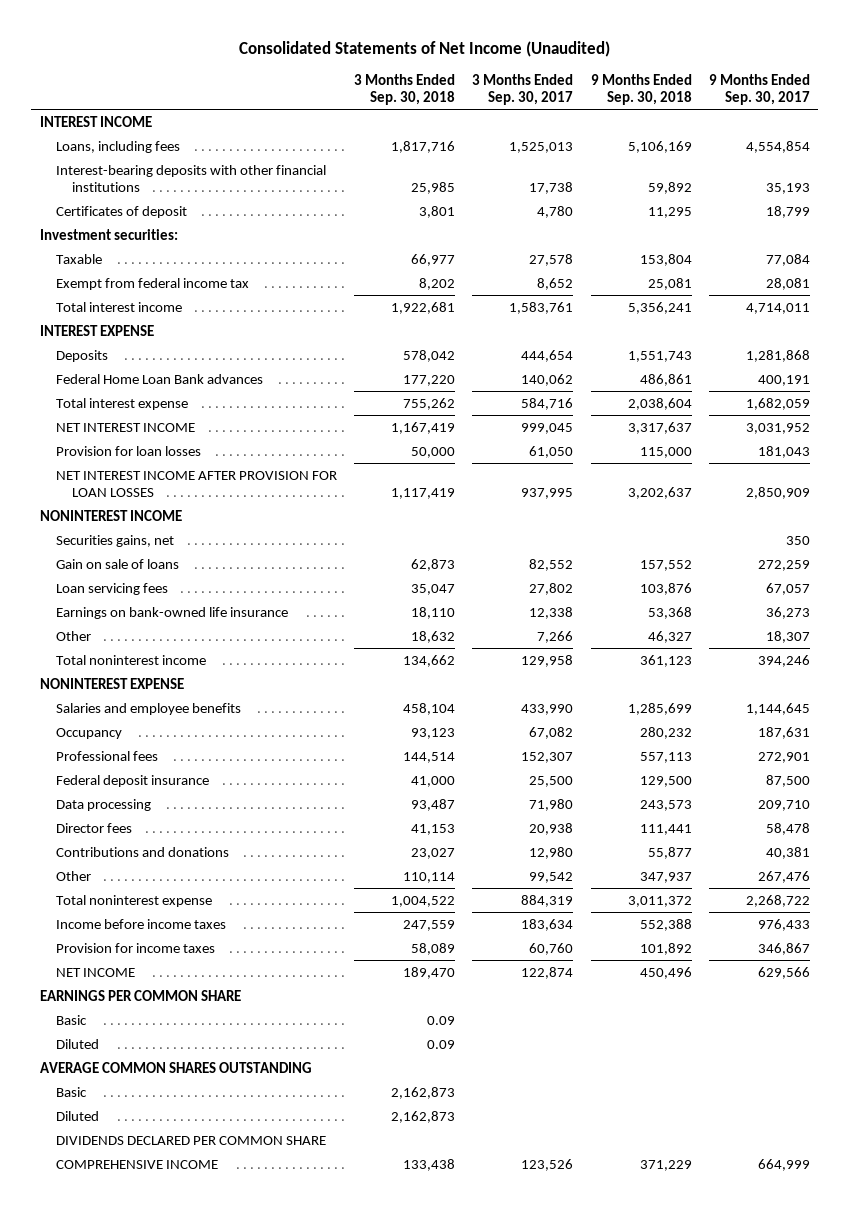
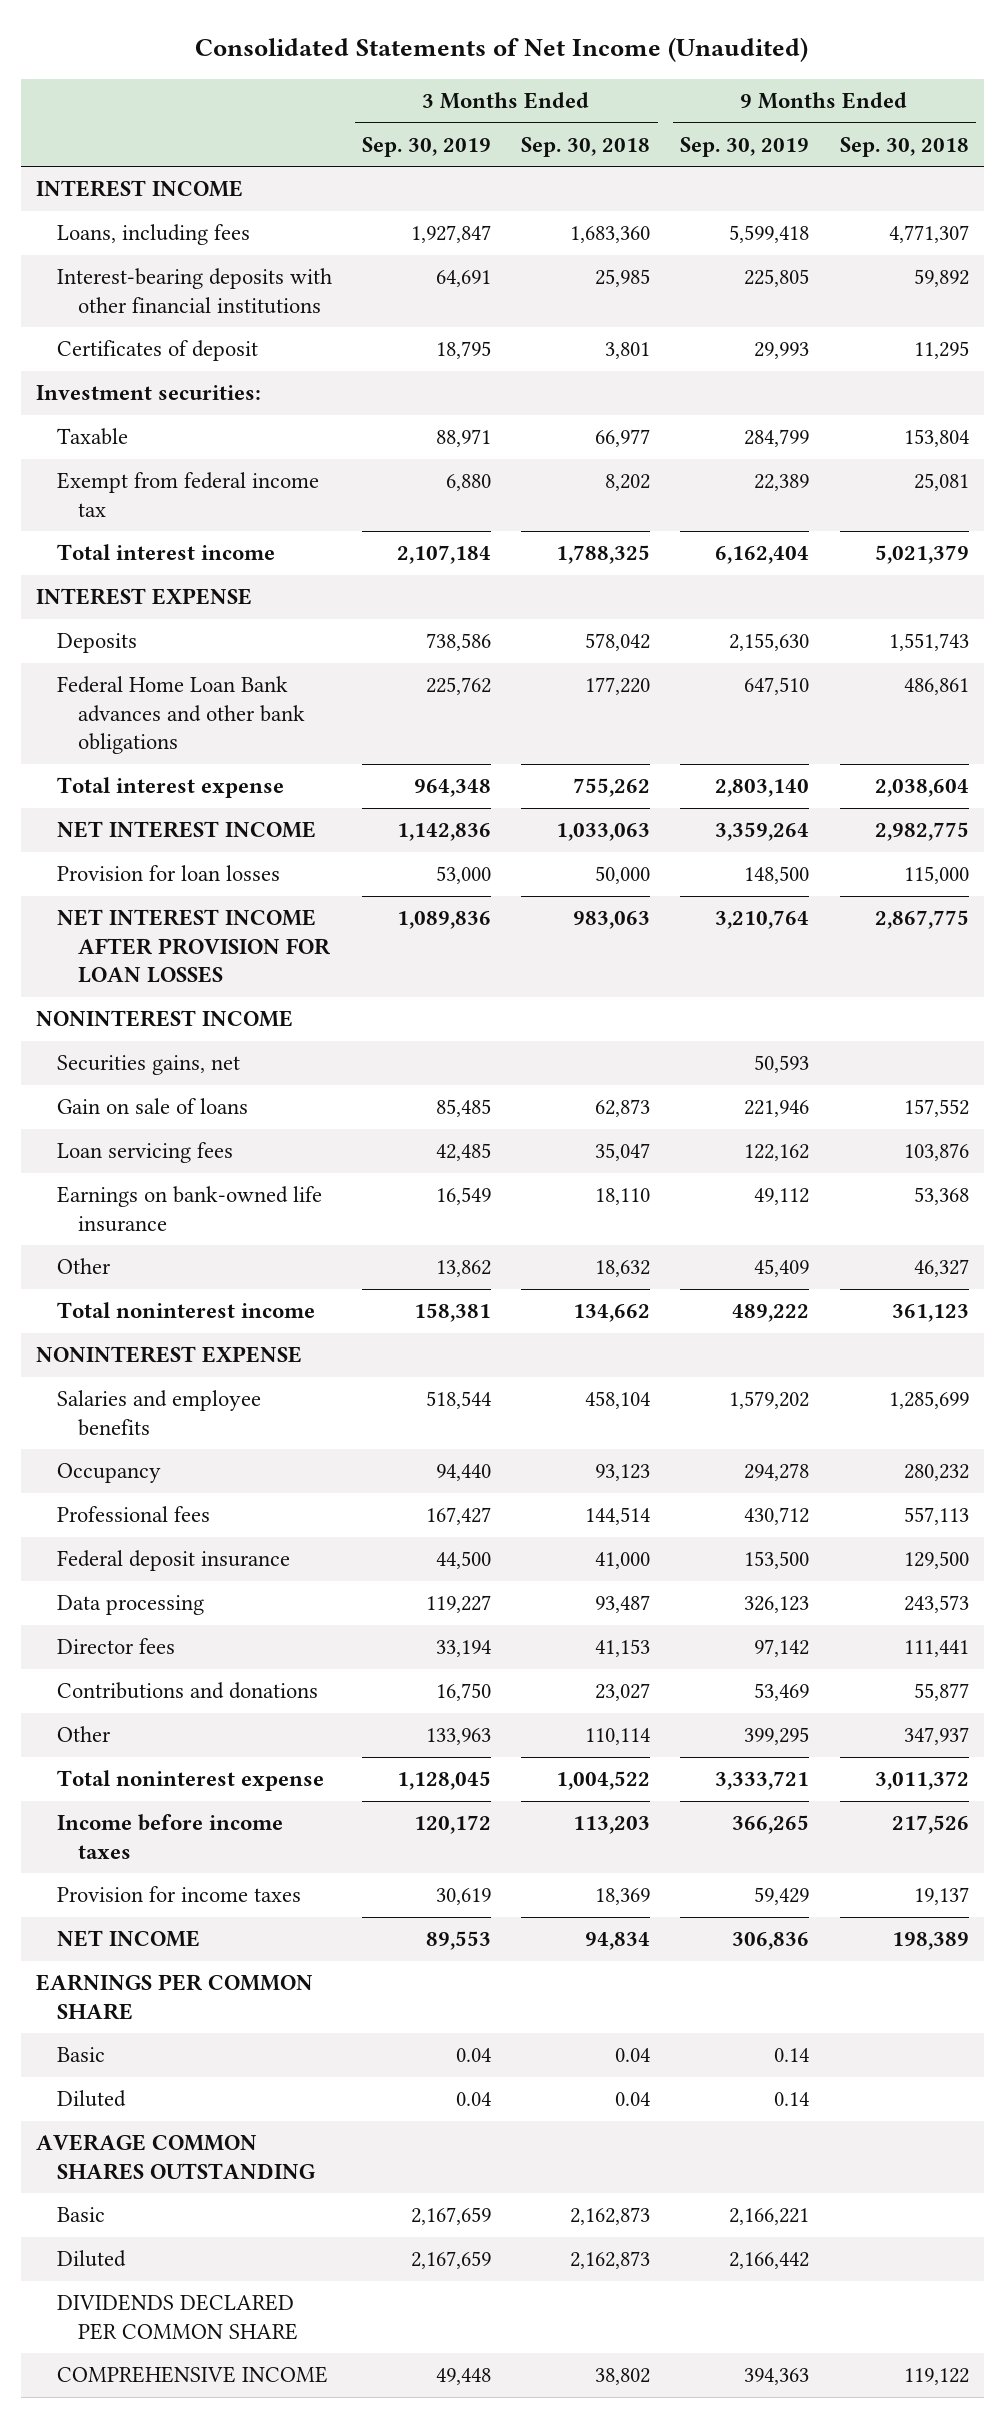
[472,74,574,106] 3 Months Ended Sep. 30, 2017 -> none
[708,74,810,106] 9 Months Ended Sep. 30, 2017 -> none
none -> [362,136,492,157] Sep. 30, 2019
none -> [680,136,810,157] Sep. 30, 2019
[390,140,455,153] 1,817,716 -> [570,226,651,244] 1,683,360
[627,140,692,153] 5,106,169 -> [888,225,969,244] 4,771,307
[390,301,455,314] 1,922,681 -> [556,545,651,565] 1,788,325
[627,301,692,314] 5,356,241 -> [874,545,969,565] 5,021,379
[55,373,263,384] Federal Home Loan Bank advances -> [57,676,305,755] Federal Home Loan Bank advances and other bank obligations
[390,421,455,434] 1,167,419 -> [556,823,651,842] 1,033,063
[627,421,692,434] 3,317,637 -> [874,822,969,842] 2,982,775
[390,487,455,499] 1,117,419 -> [573,911,651,930] 983,063
[627,486,692,499] 3,202,637 -> [874,910,969,930] 2,867,775
[402,919,455,931] 247,559 -> [573,1816,651,1835] 113,203
[639,918,692,931] 552,388 -> [891,1815,969,1835] 217,526
[410,942,455,955] 58,089 -> [595,1888,651,1906] 18,369
[639,942,692,955] 101,892 -> [913,1887,969,1906] 19,137
[402,966,455,979] 189,470 -> [585,1932,651,1951] 94,834
[639,966,692,979] 450,496 -> [891,1932,969,1951] 198,389
[426,1015,455,1025] 0.09 -> [615,2048,651,2063] 0.04
[426,1039,455,1049] 0.09 -> [615,2092,651,2107] 0.04
[402,1158,455,1171] 133,438 -> [595,2368,651,2386] 38,802
[639,1159,692,1171] 371,229 -> [903,2368,969,2386] 119,122

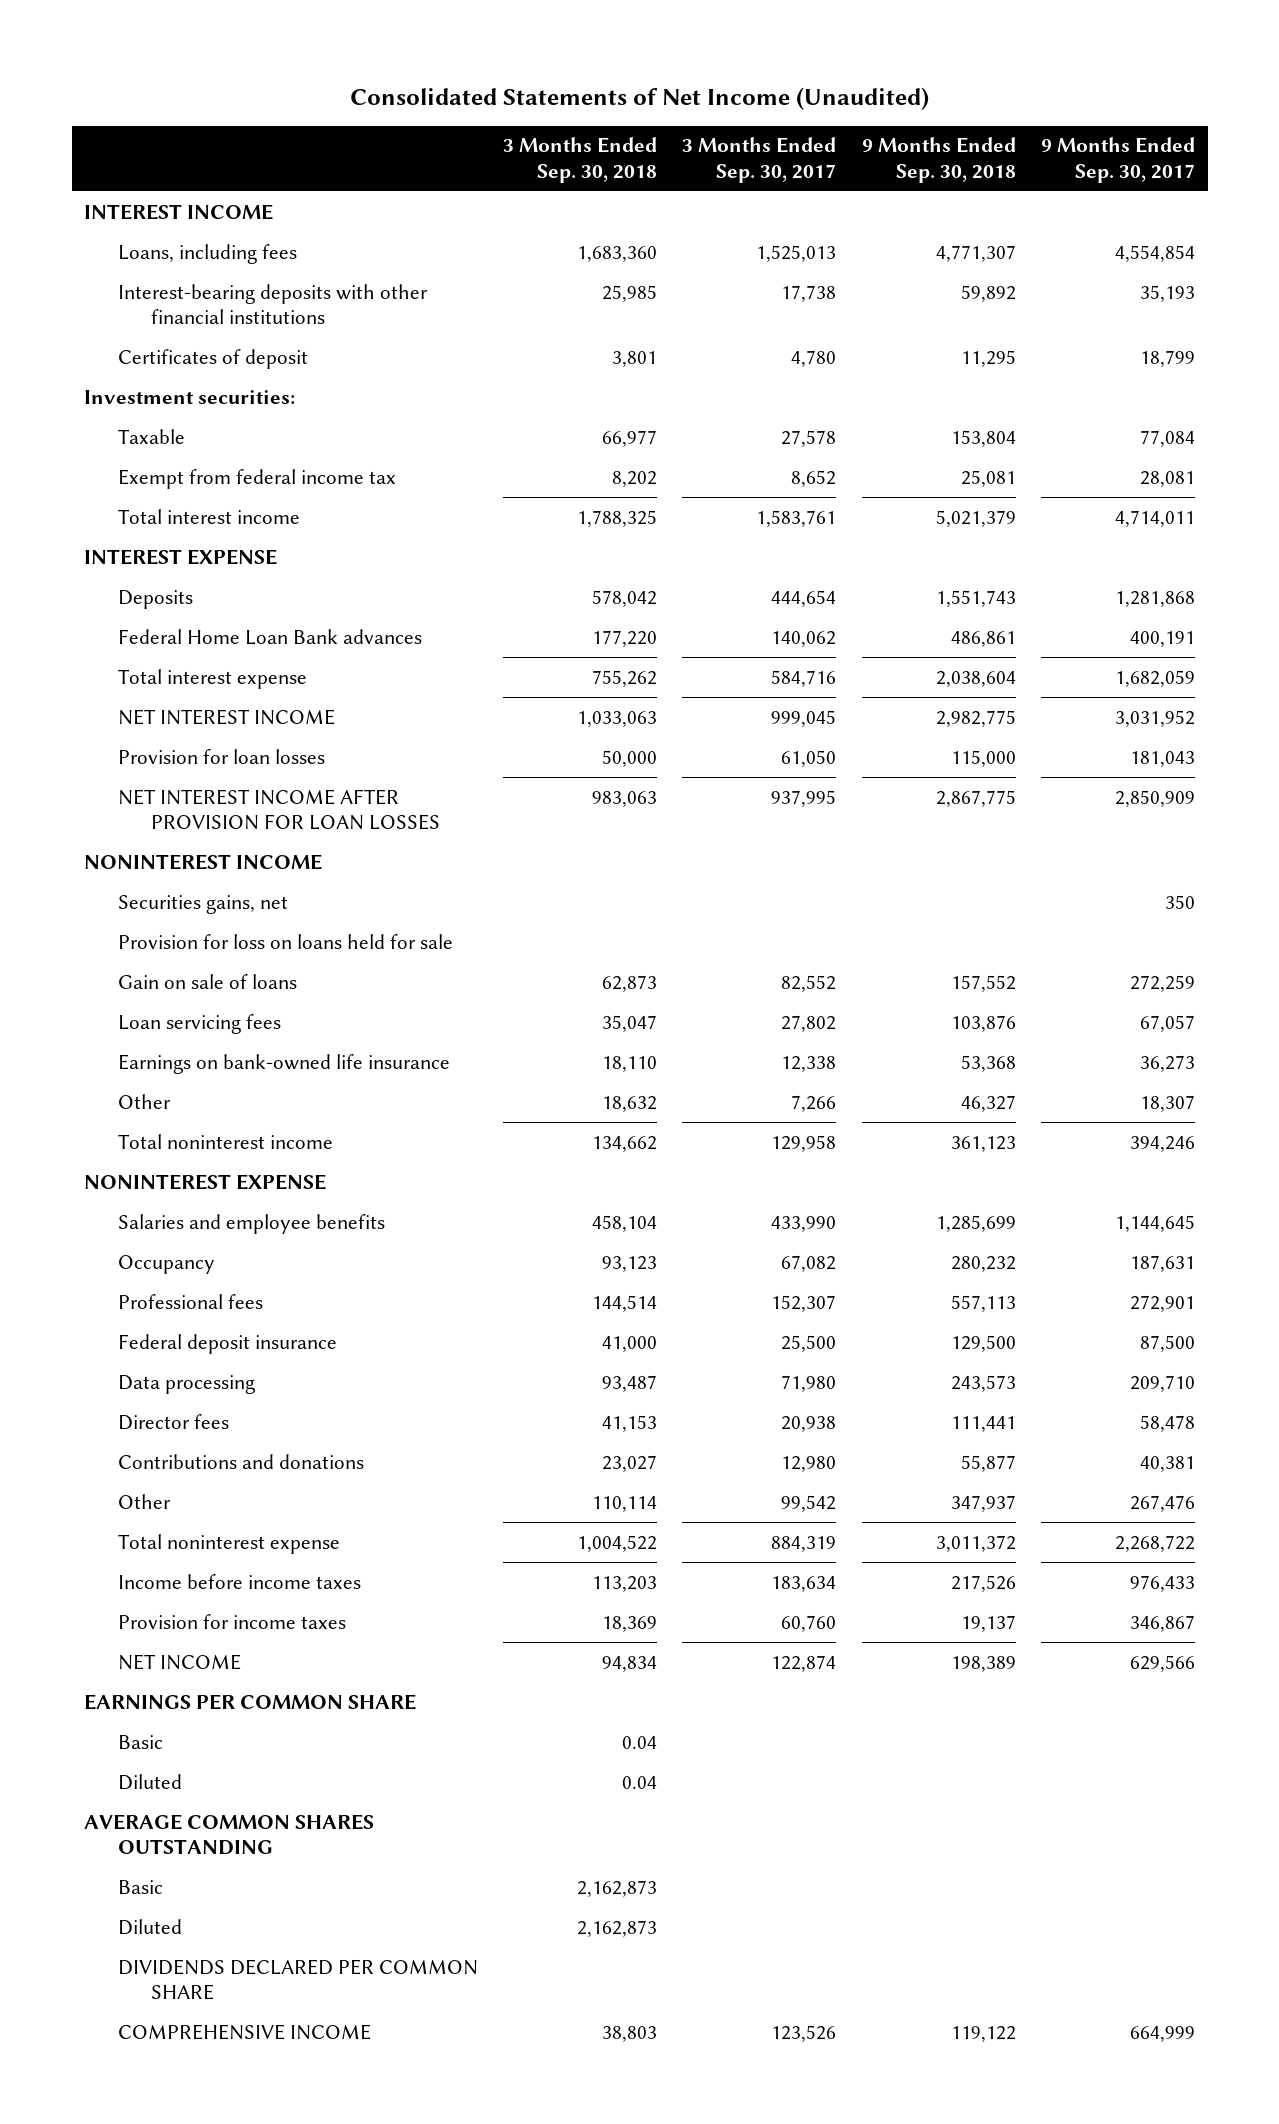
[362,136,492,157] Sep. 30, 2019 -> none
[680,136,810,157] Sep. 30, 2019 -> none
none -> [682,137,837,183] 3 Months Ended Sep. 30, 2017
none -> [1041,137,1196,183] 9 Months Ended Sep. 30, 2017
[57,676,305,755] Federal Home Loan Bank advances and other bank obligations -> [117,628,422,645] Federal Home Loan Bank advances
none -> [117,933,453,949] Provision for loss on loans held for sale
[595,2368,651,2386] 38,802 -> [601,2025,657,2042] 38,803

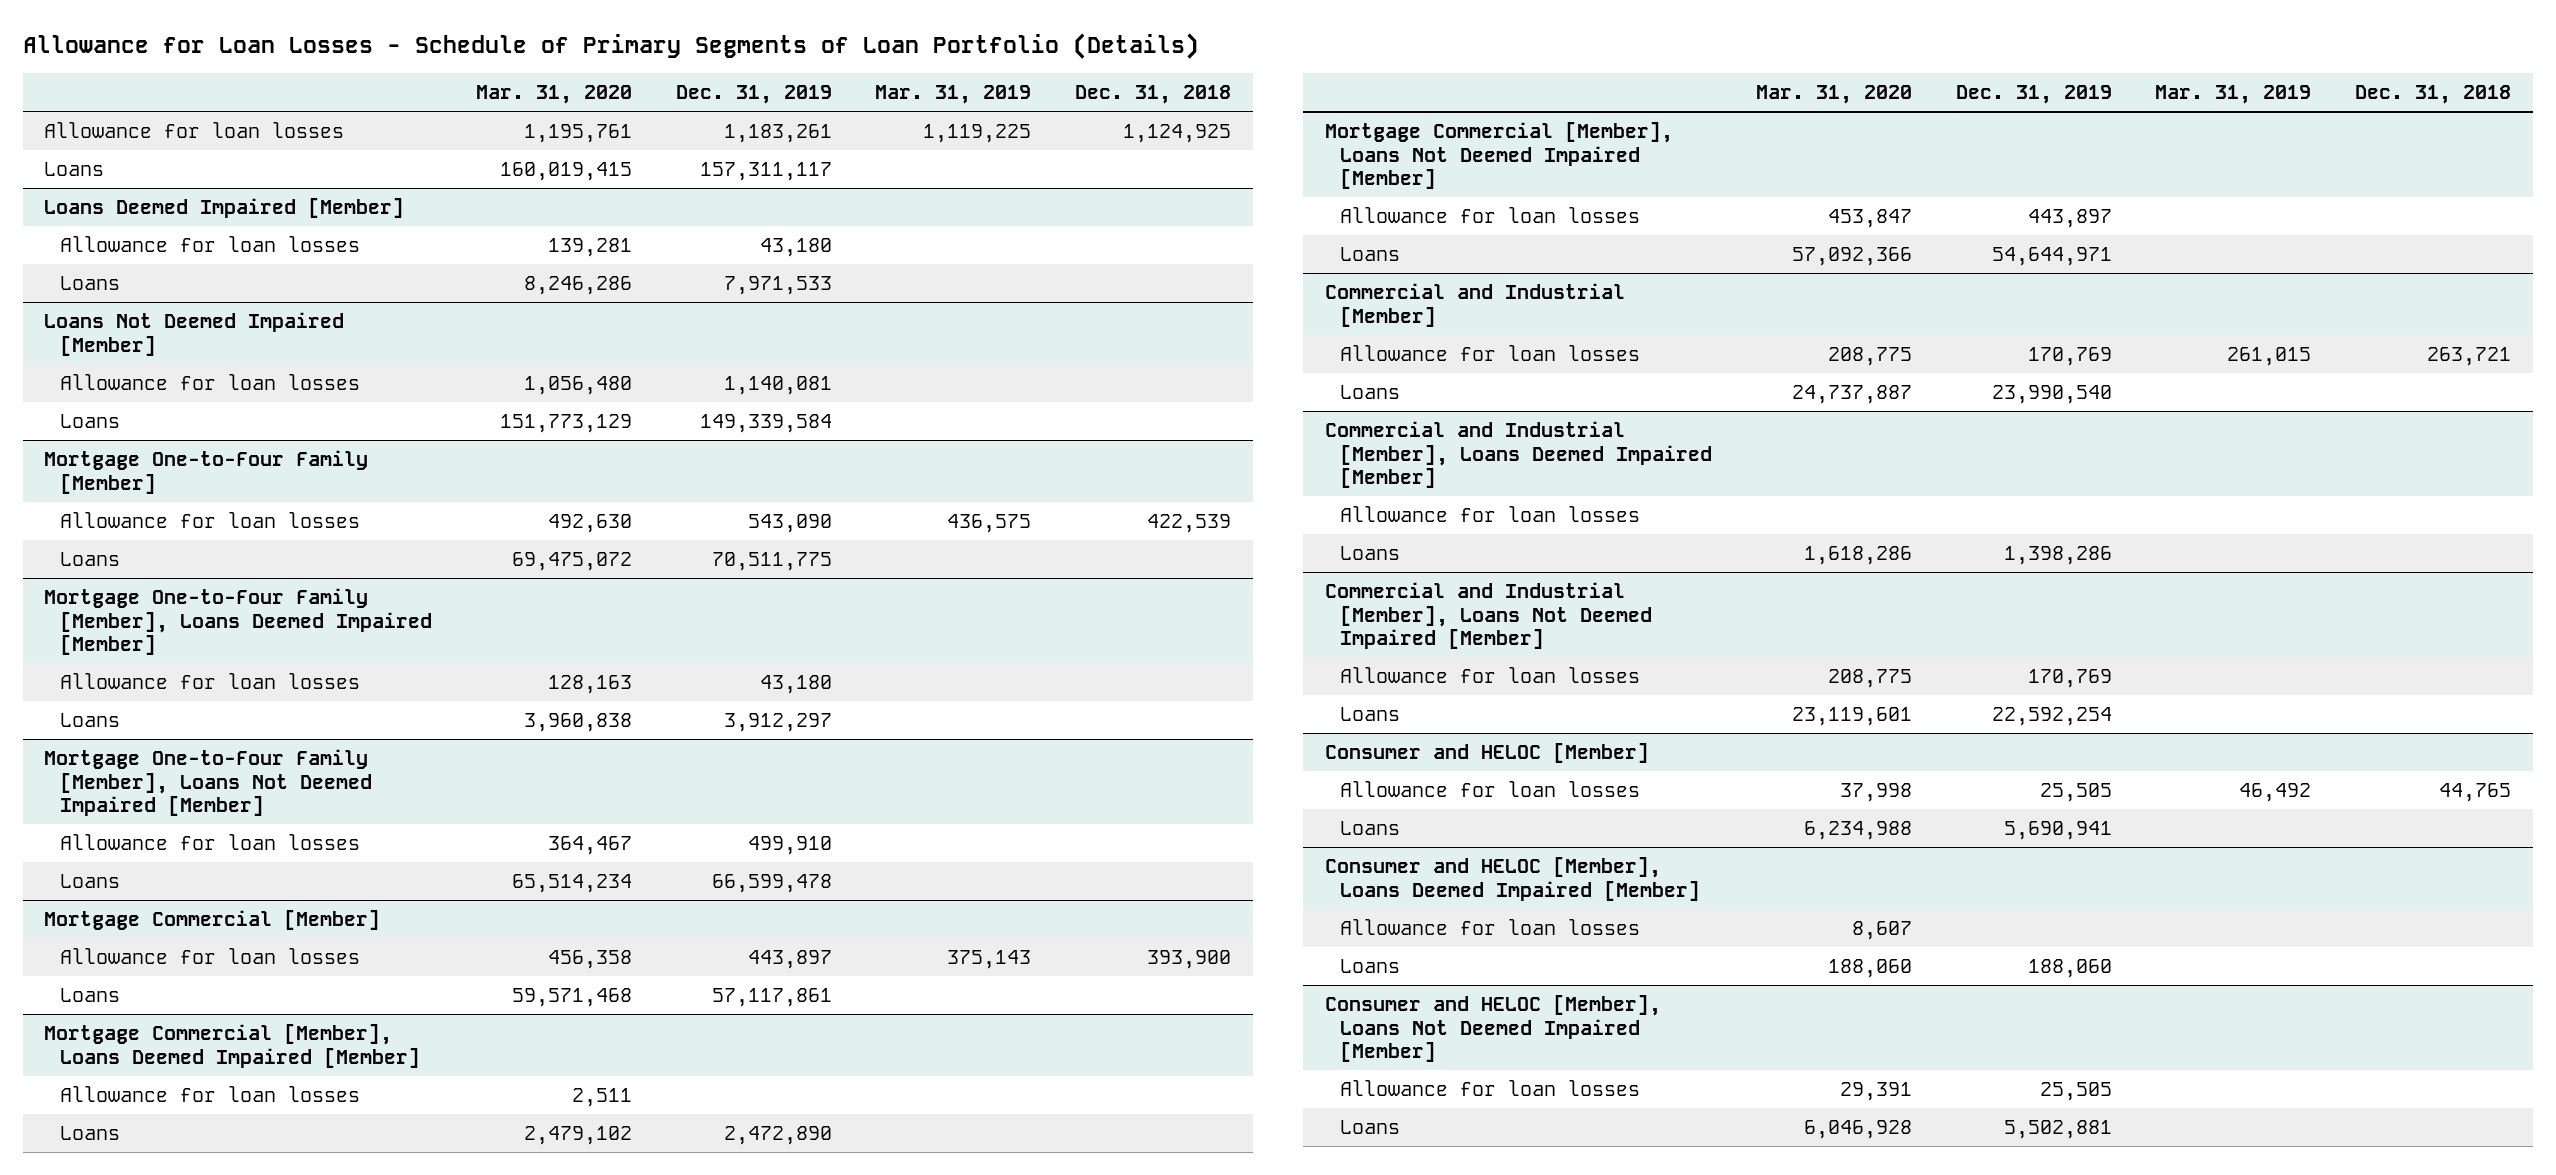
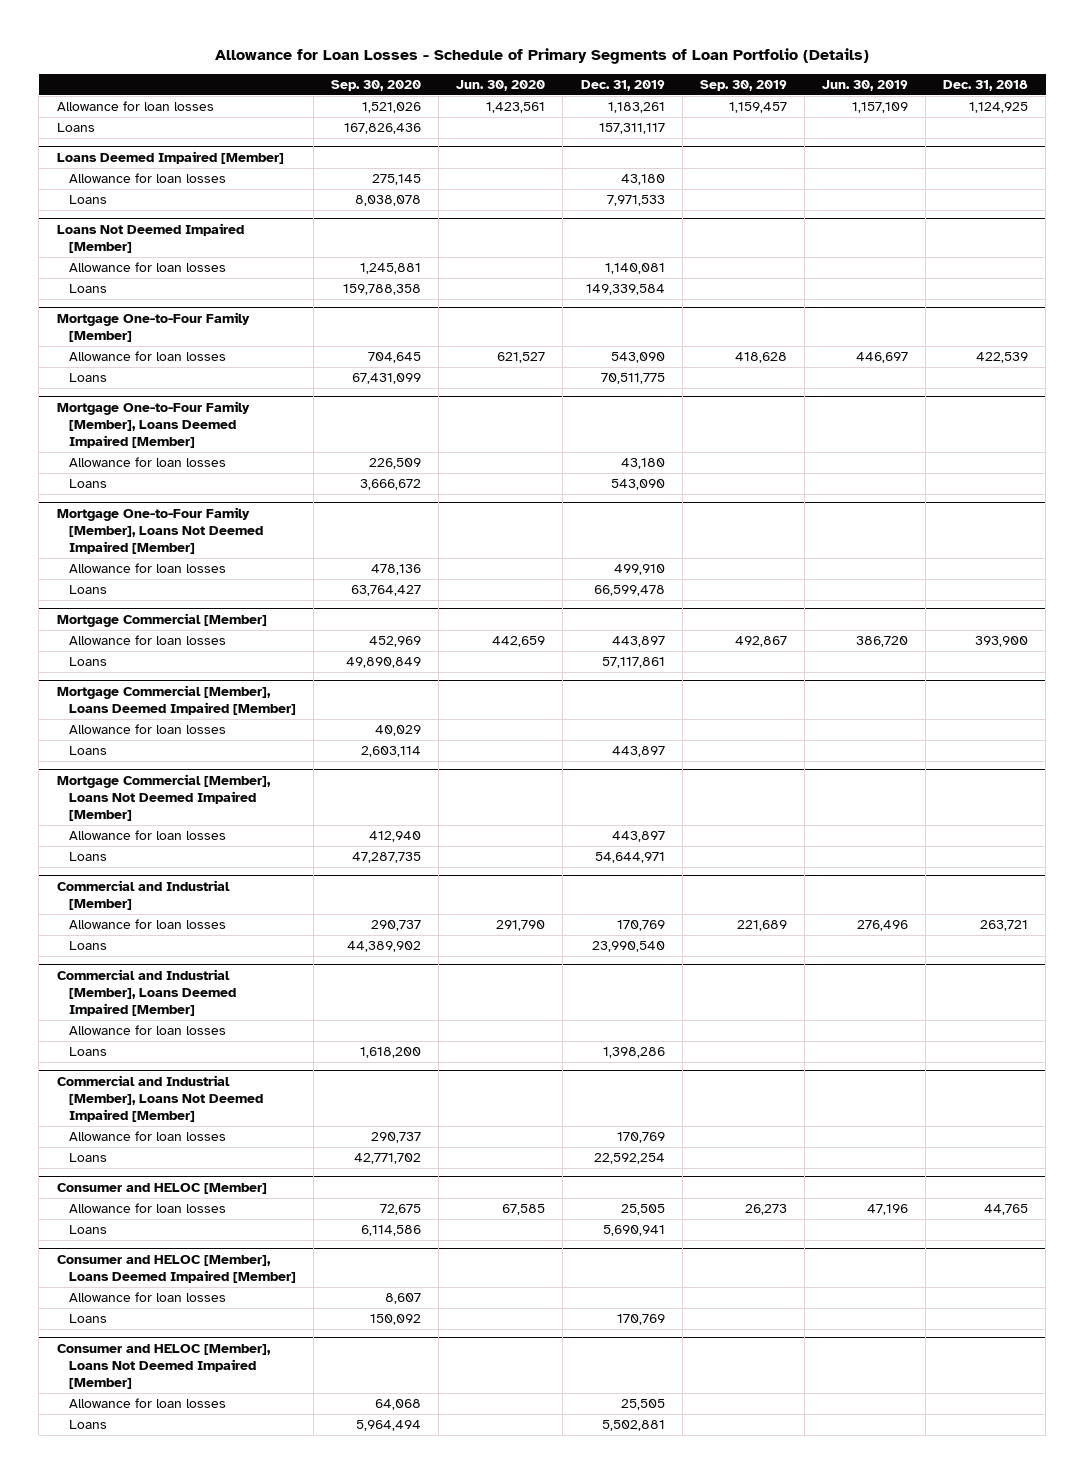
[475,85,632,105] Mar. 31, 2020 -> none
[875,85,1032,105] Mar. 31, 2019 -> none
none -> [331,79,422,91] Sep. 30, 2020
none -> [456,79,546,91] Jun. 30, 2020
none -> [699,79,787,91] Sep. 30, 2019
none -> [821,79,908,91] Jun. 30, 2019
[723,713,832,733] 3,912,297 -> [610,479,665,491] 543,090
[723,1126,832,1146] 2,472,890 -> [611,746,665,758] 443,897
[2027,959,2112,979] 188,060 -> [616,1314,665,1326] 170,769

